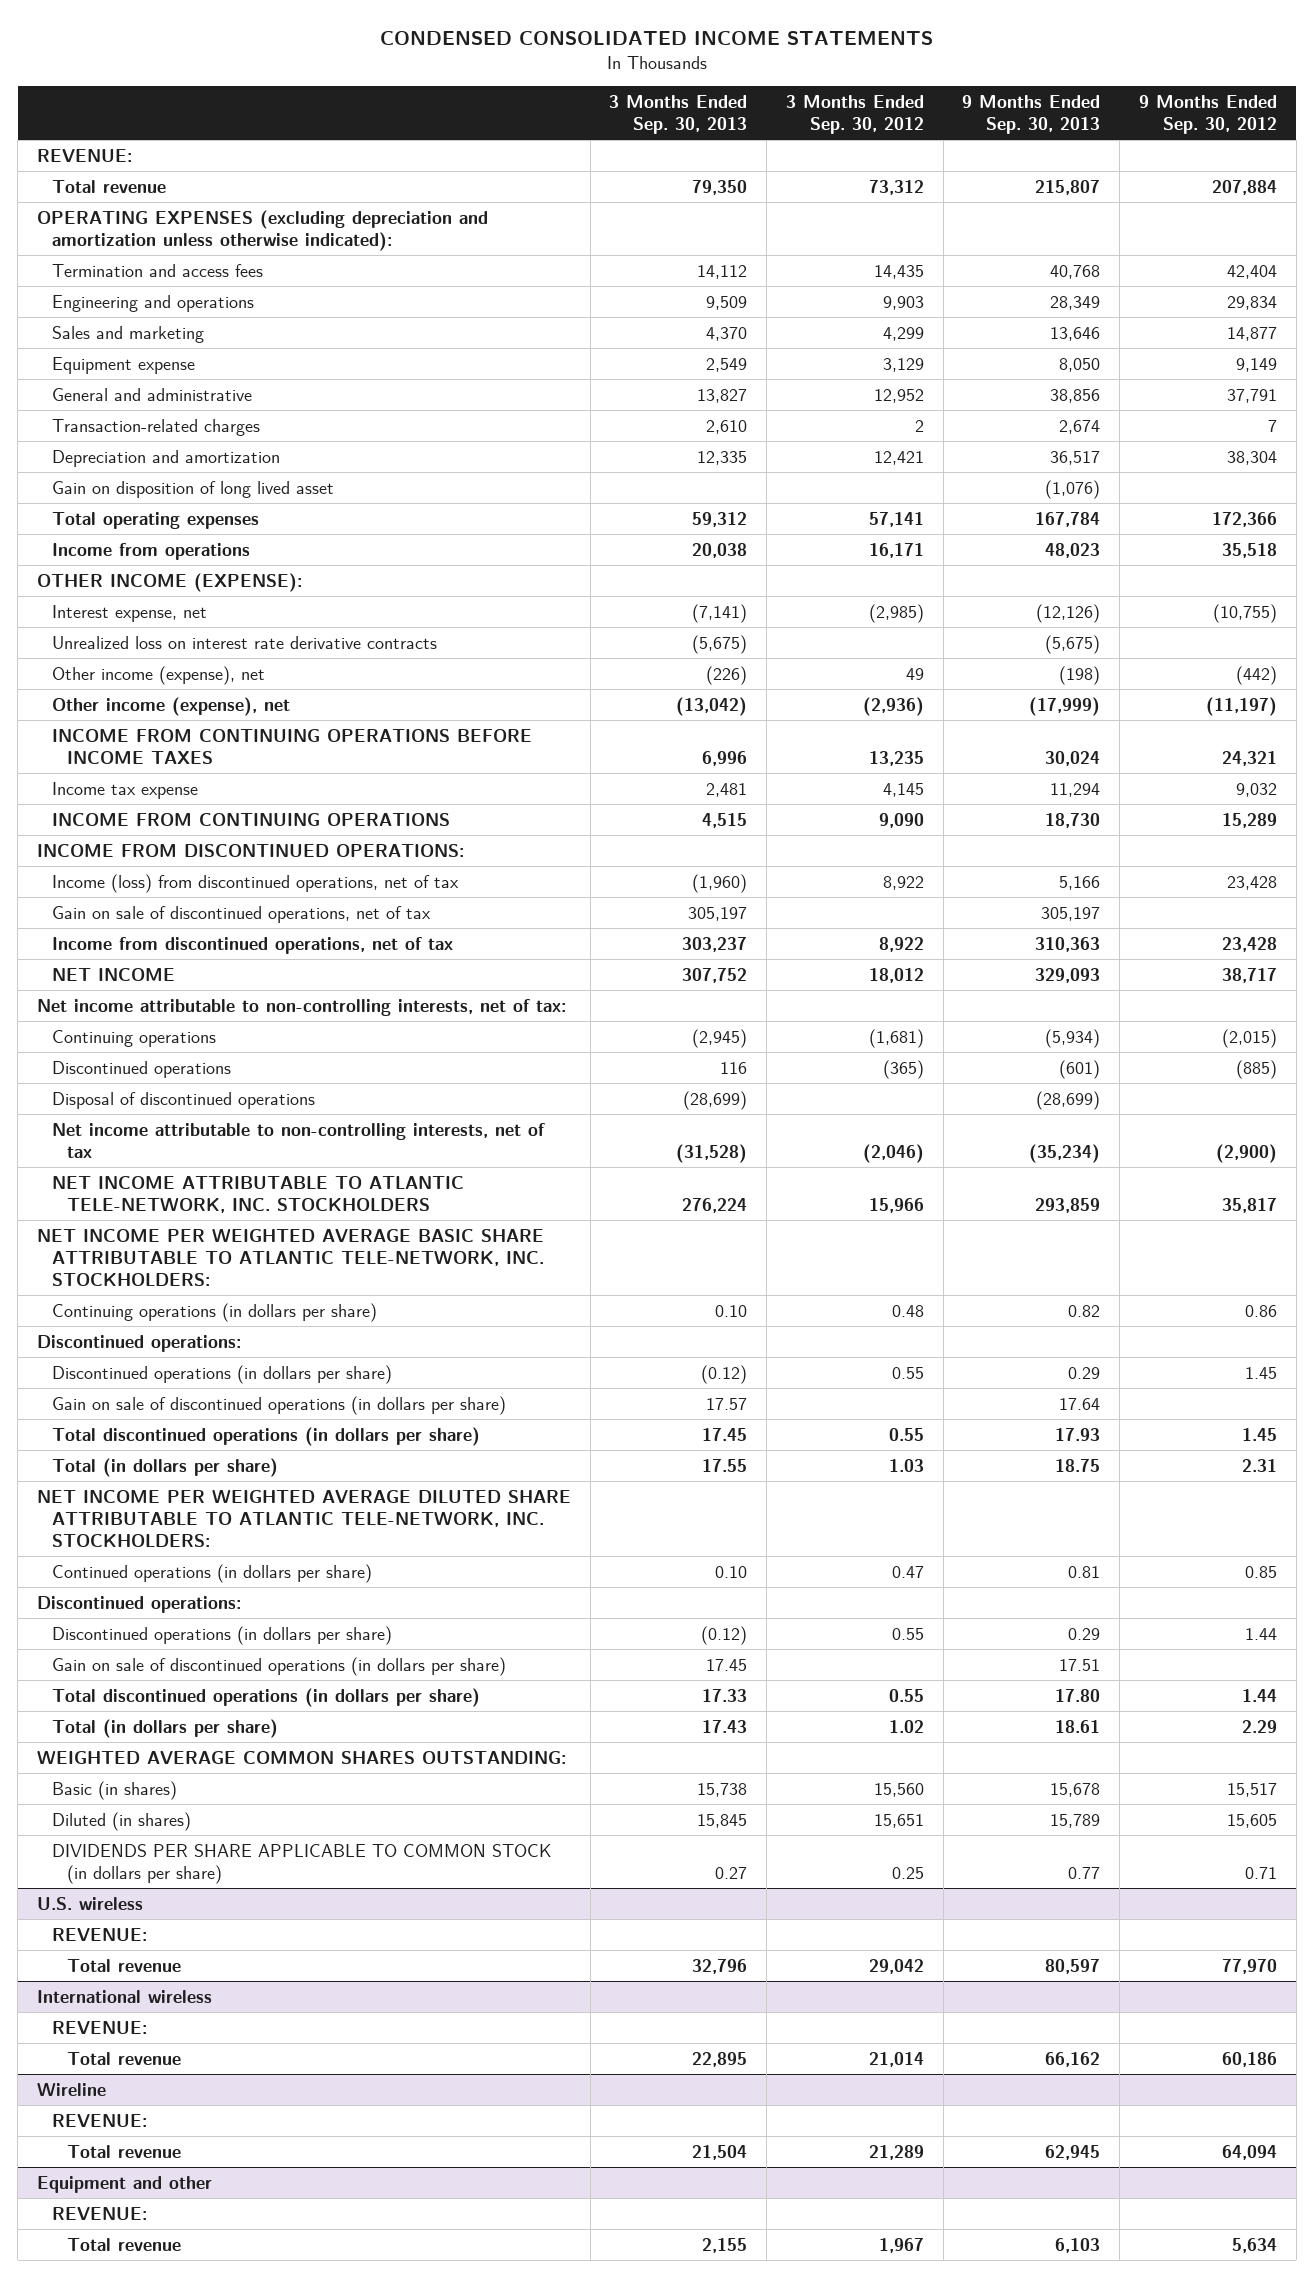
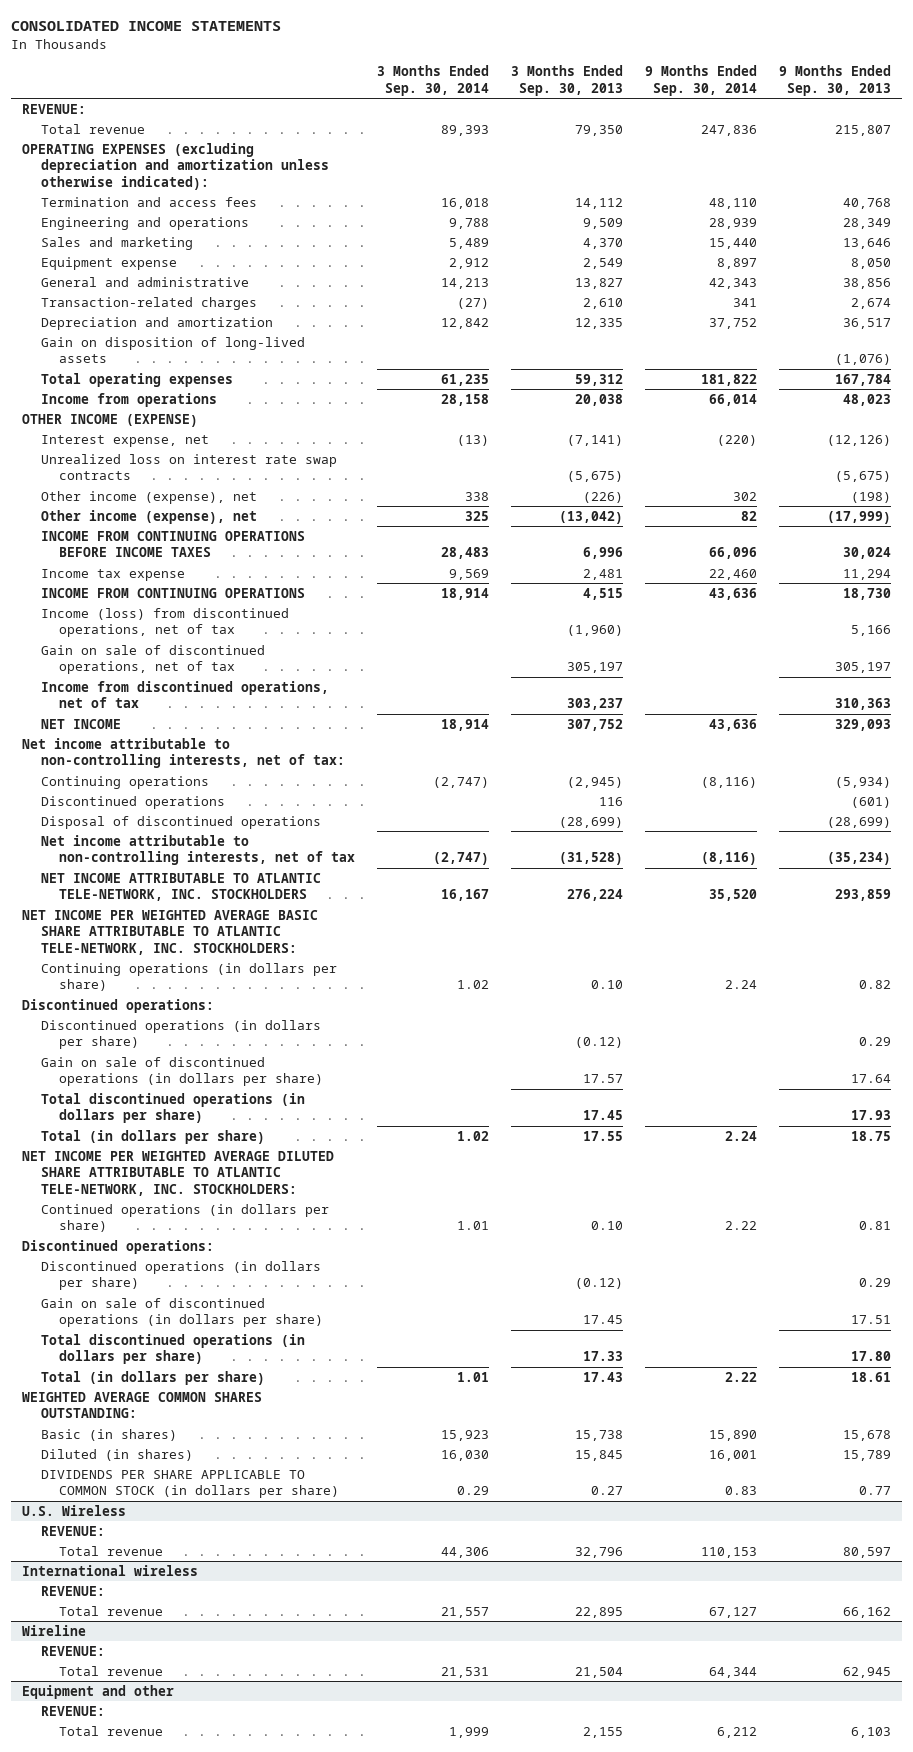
[379,30,933,45] CONDENSED CONSOLIDATED INCOME STATEMENTS -> [10,21,281,32] CONSOLIDATED INCOME STATEMENTS
[785,94,924,134] 3 Months Ended Sep. 30, 2012 -> none
[1138,94,1277,134] 9 Months Ended Sep. 30, 2012 -> none
none -> [377,65,490,96] 3 Months Ended Sep. 30, 2014
none -> [645,65,758,96] 9 Months Ended Sep. 30, 2014
[51,480,334,498] Gain on disposition of long lived asset -> [40,336,305,364] Gain on disposition of long-lived assets
[36,572,302,592] OTHER INCOME (EXPENSE): -> [21,413,198,427] OTHER INCOME (EXPENSE)
[51,635,437,649] Unrealized loss on interest rate derivative contracts -> [40,453,337,481] Unrealized loss on interest rate swap contracts
[36,843,464,857] INCOME FROM DISCONTINUED OPERATIONS: -> none
[36,1896,143,1910] U.S. wireless -> [21,1504,126,1516] U.S. Wireless

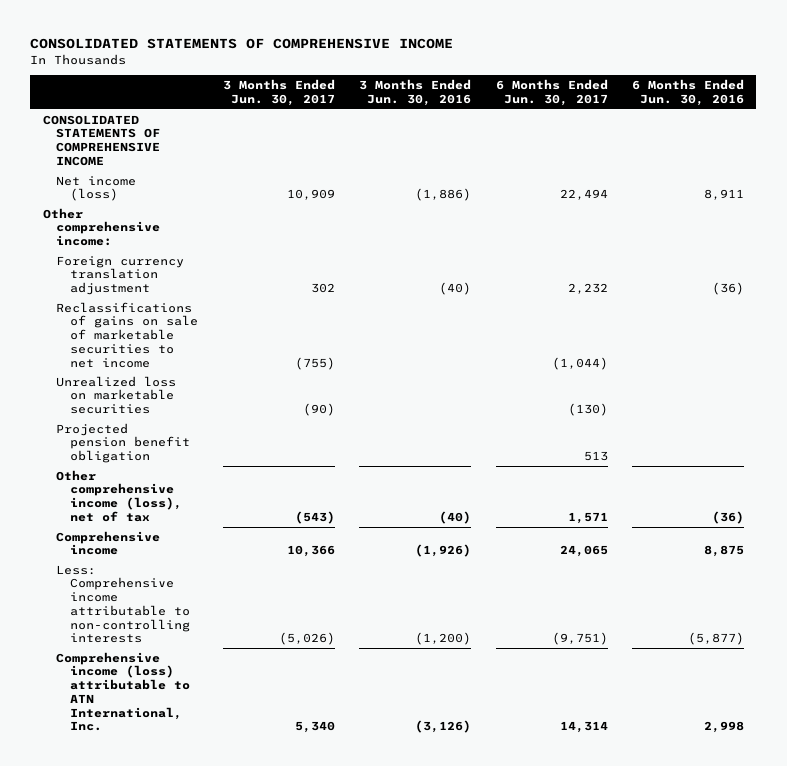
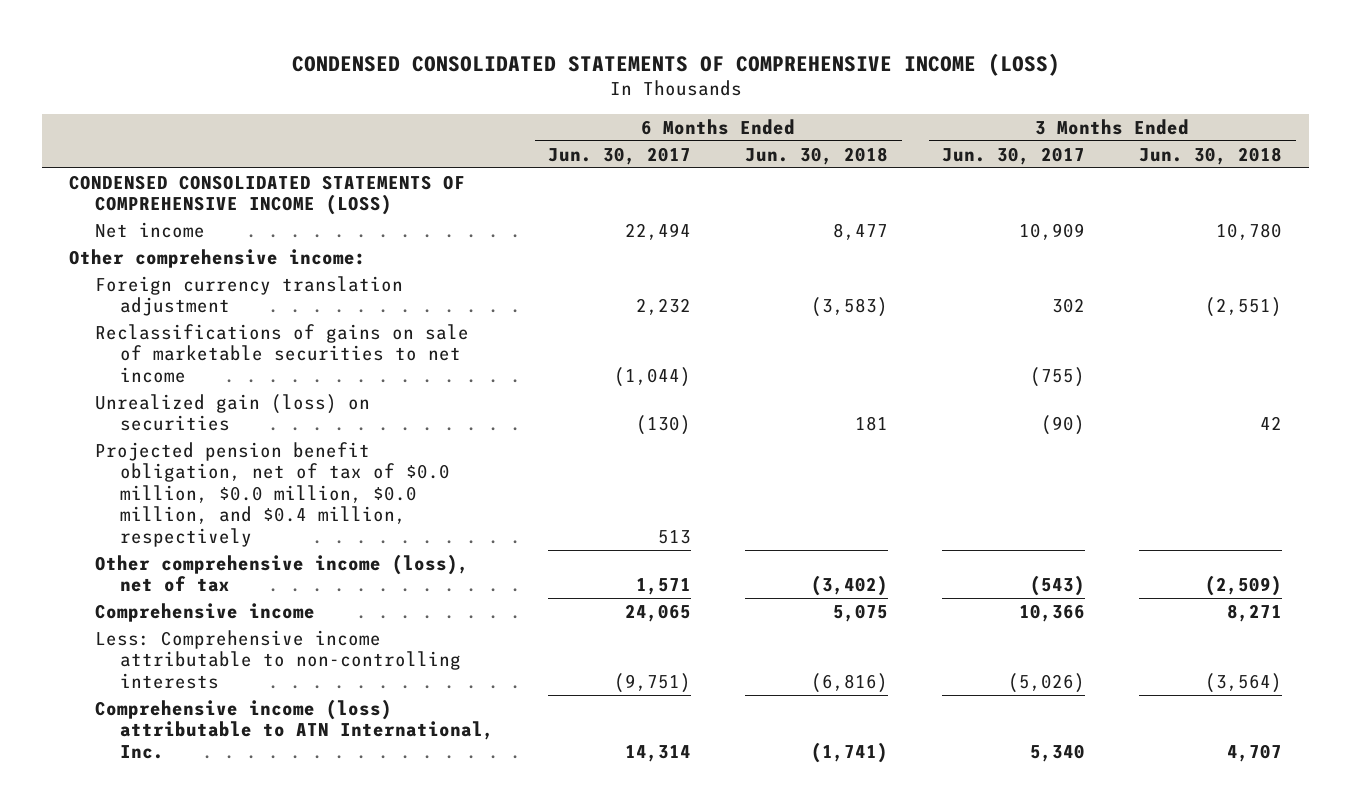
[30,38,454,50] CONSOLIDATED STATEMENTS OF COMPREHENSIVE INCOME -> [291,52,1060,76] CONDENSED CONSOLIDATED STATEMENTS OF COMPREHENSIVE INCOME (LOSS)
[359,79,472,106] 3 Months Ended Jun. 30, 2016 -> none
[632,79,745,106] 6 Months Ended Jun. 30, 2016 -> none
none -> [745,146,889,165] Jun. 30, 2018
none -> [1139,146,1283,165] Jun. 30, 2018
[42,114,161,166] CONSOLIDATED STATEMENTS OF COMPREHENSIVE INCOME -> [68,174,465,216] CONDENSED CONSOLIDATED STATEMENTS OF COMPREHENSIVE INCOME (LOSS)
[56,175,137,202] Net income (loss) -> [94,221,205,238] Net income
[56,375,177,415] Unrealized loss on marketable securities -> [94,393,370,432] Unrealized gain (loss) on securities
[56,422,191,464] Projected pension benefit obligation -> [94,441,451,548] Projected pension benefit obligation, net of tax of $0.0 million, $0.0 million, $0.0 million, and $0.4 million, respectively

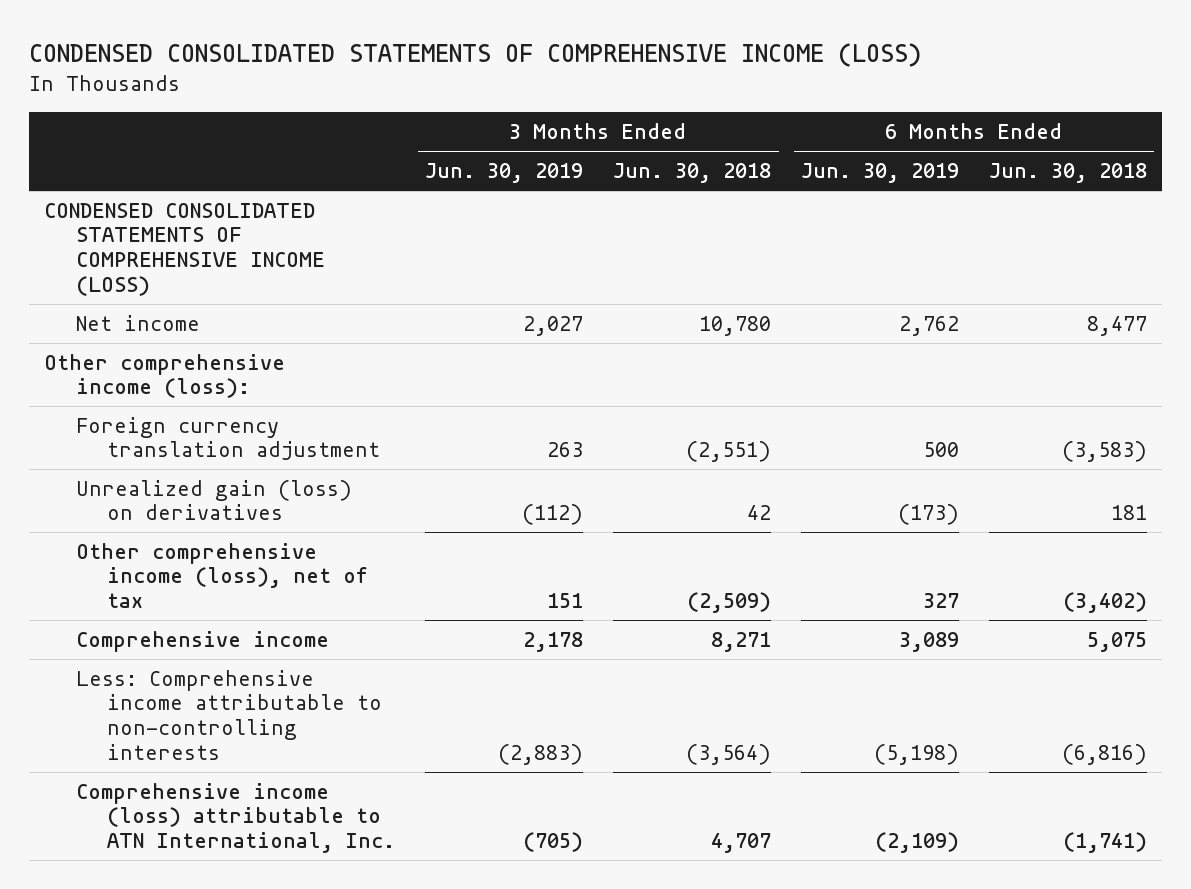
[548,146,692,165] Jun. 30, 2017 -> none
[942,146,1086,165] Jun. 30, 2017 -> none
none -> [425,163,584,184] Jun. 30, 2019
none -> [801,163,960,184] Jun. 30, 2019
[68,248,366,268] Other comprehensive income: -> [43,353,285,399] Other comprehensive income (loss):
[94,323,469,383] Reclassifications of gains on sale of marketable securities to net income -> none
[94,441,451,548] Projected pension benefit obligation, net of tax of $0.0 million, $0.0 million, $0.0 million, and $0.4 million, respectively -> none
[94,393,370,432] Unrealized gain (loss) on securities -> [75,479,352,521] Unrealized gain (loss) on derivatives

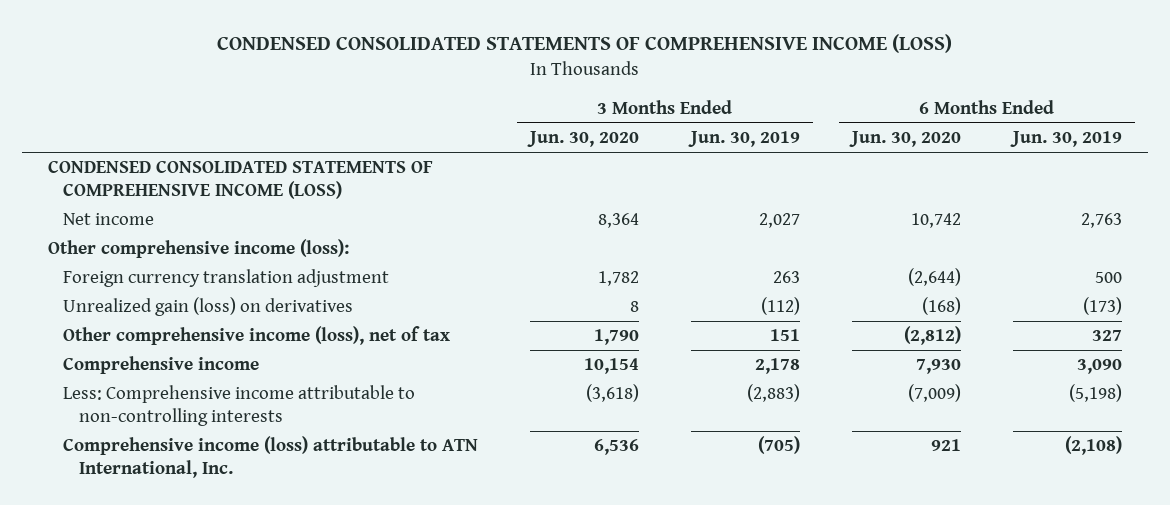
[613,163,772,184] Jun. 30, 2018 -> none
[988,163,1147,184] Jun. 30, 2018 -> none
none -> [527,131,640,148] Jun. 30, 2020
none -> [849,131,962,148] Jun. 30, 2020
[899,315,960,336] 2,762 -> [1081,213,1123,229] 2,763
[899,631,960,652] 3,089 -> [1077,359,1123,375] 3,090
[875,832,960,854] (2,109) -> [1065,436,1123,456] (2,108)

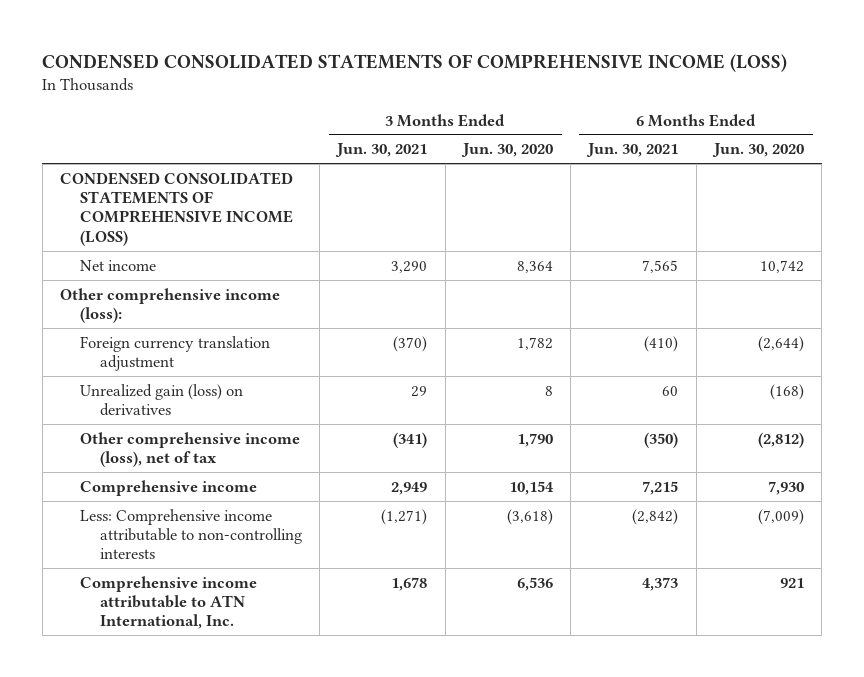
[688,131,801,148] Jun. 30, 2019 -> none
[1010,131,1123,148] Jun. 30, 2019 -> none
none -> [335,143,428,158] Jun. 30, 2021
none -> [586,143,679,158] Jun. 30, 2021
[63,436,479,479] Comprehensive income (loss) attributable to ATN International, Inc. -> [79,575,257,630] Comprehensive income attributable to ATN International, Inc.

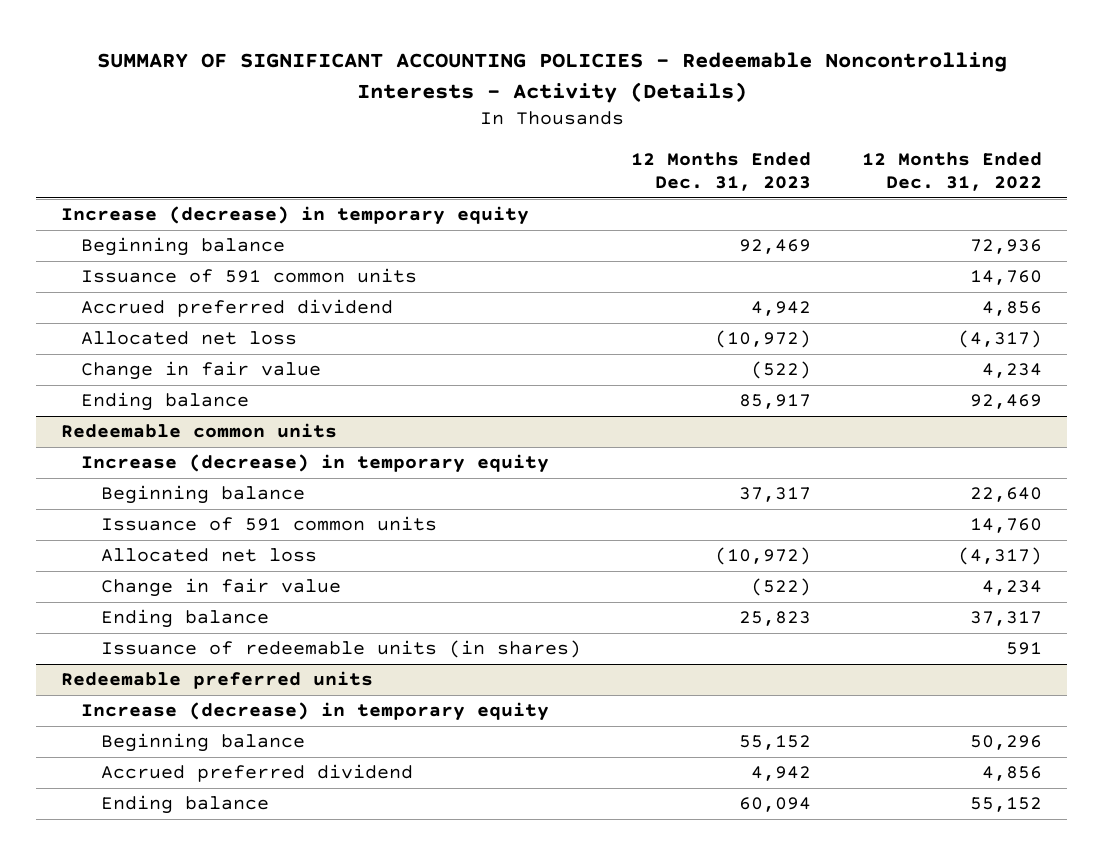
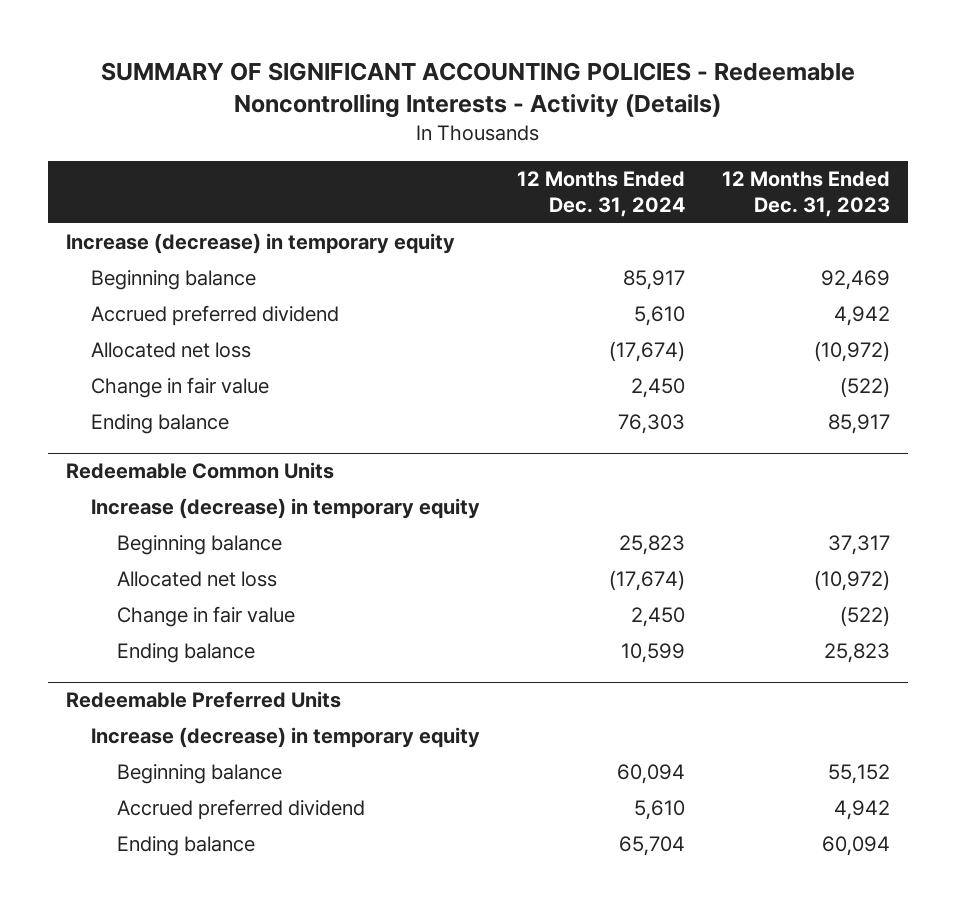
[861,152,1042,192] 12 Months Ended Dec. 31, 2022 -> none
none -> [516,170,685,218] 12 Months Ended Dec. 31, 2024
[81,268,418,284] Issuance of 591 common units -> none
[61,423,338,439] Redeemable common units -> [65,462,334,480] Redeemable Common Units
[100,516,437,532] Issuance of 591 common units -> none
[100,640,581,659] Issuance of redeemable units (in shares) -> none
[61,671,374,690] Redeemable preferred units -> [65,691,341,709] Redeemable Preferred Units

